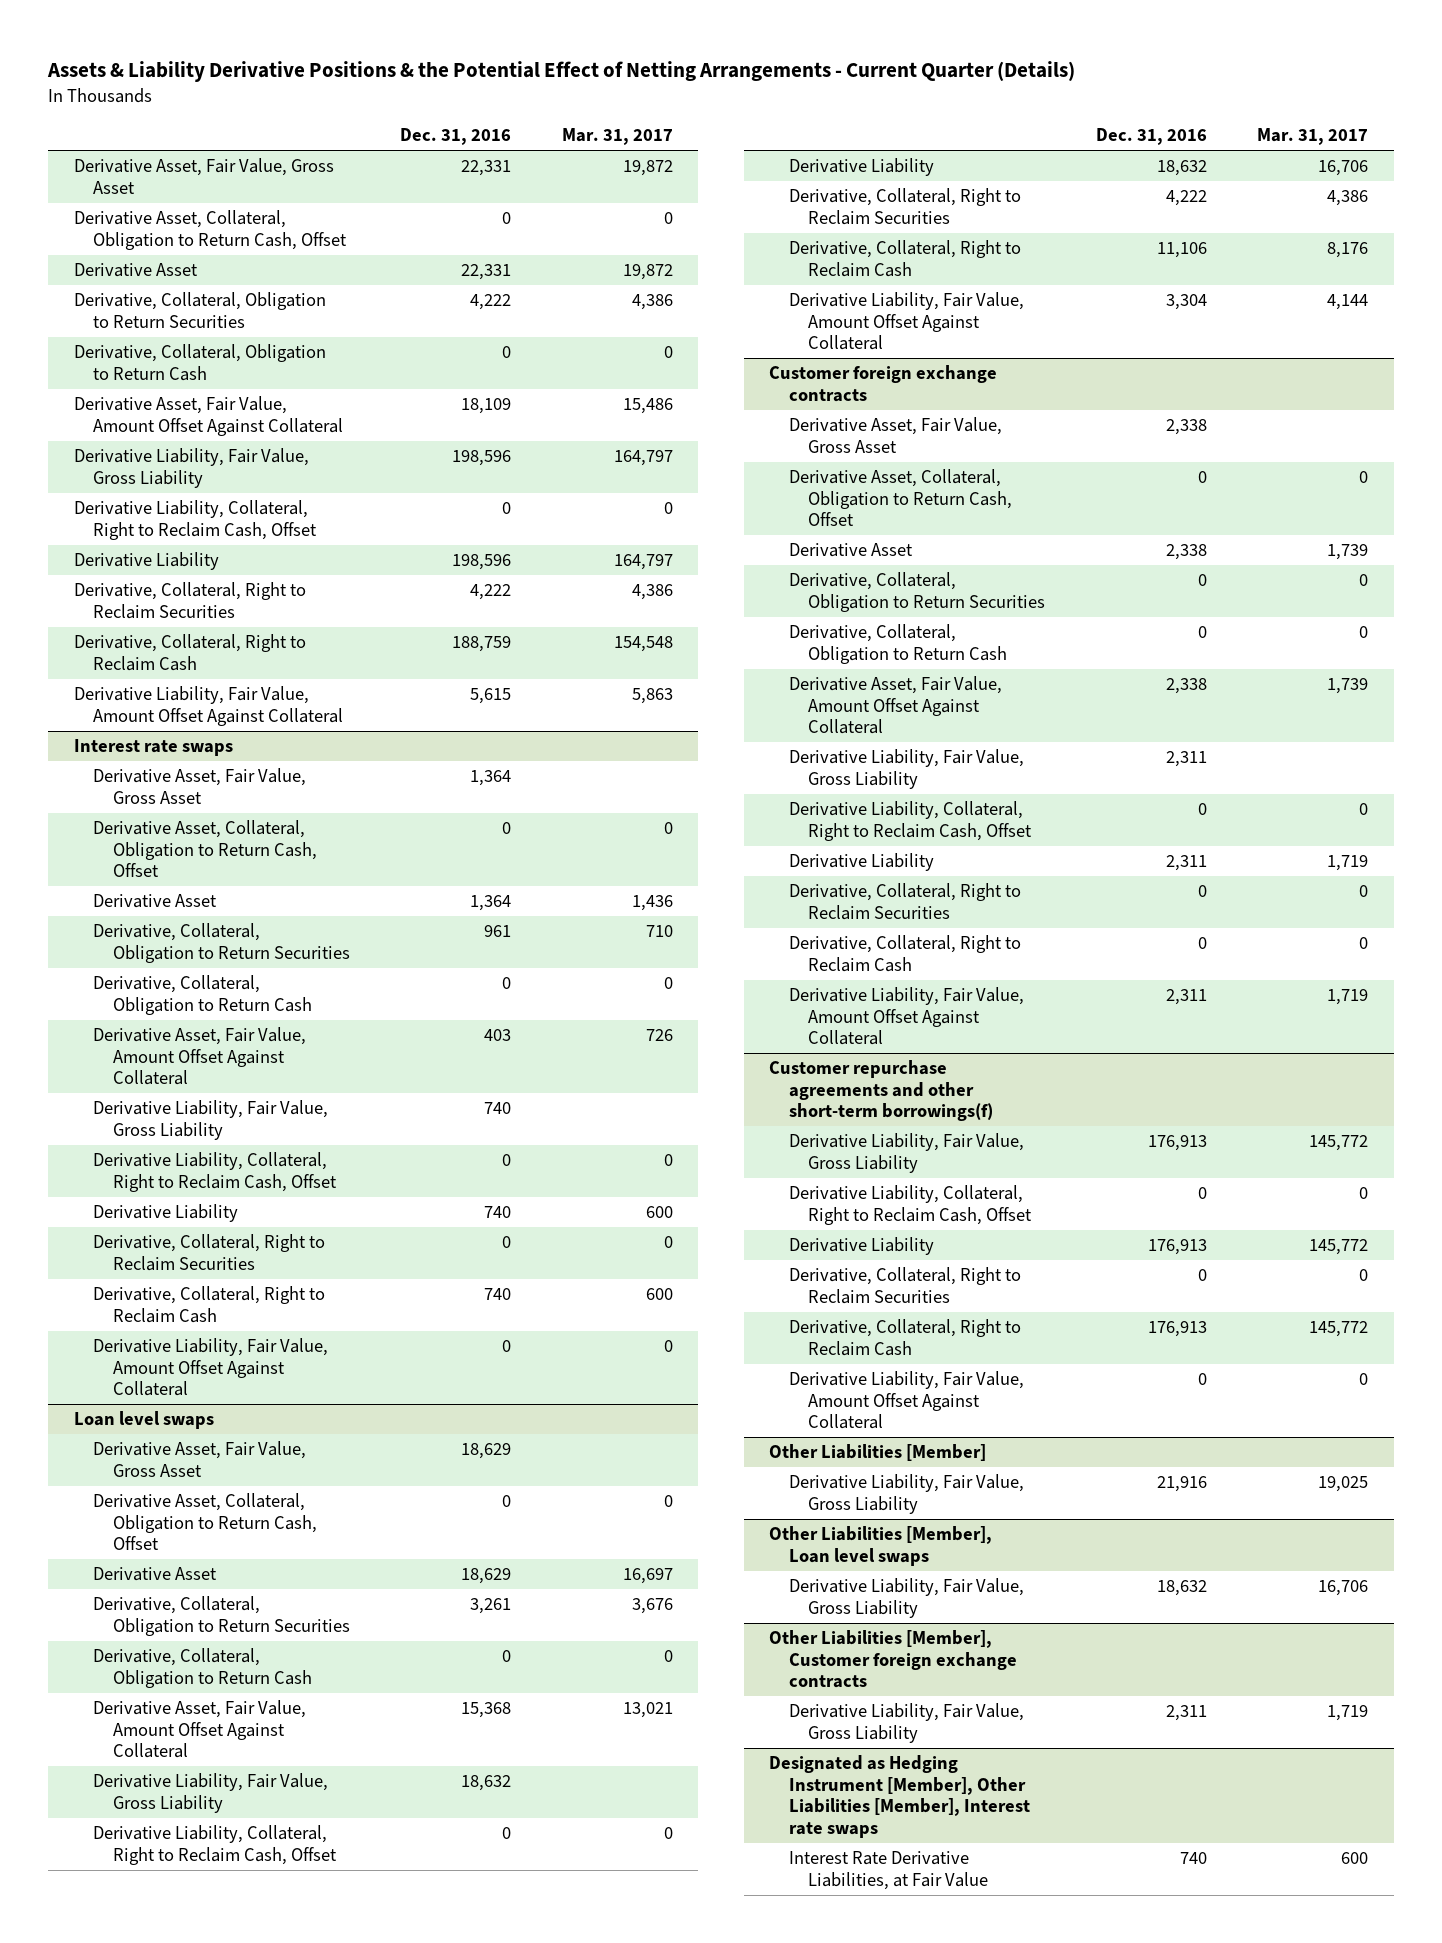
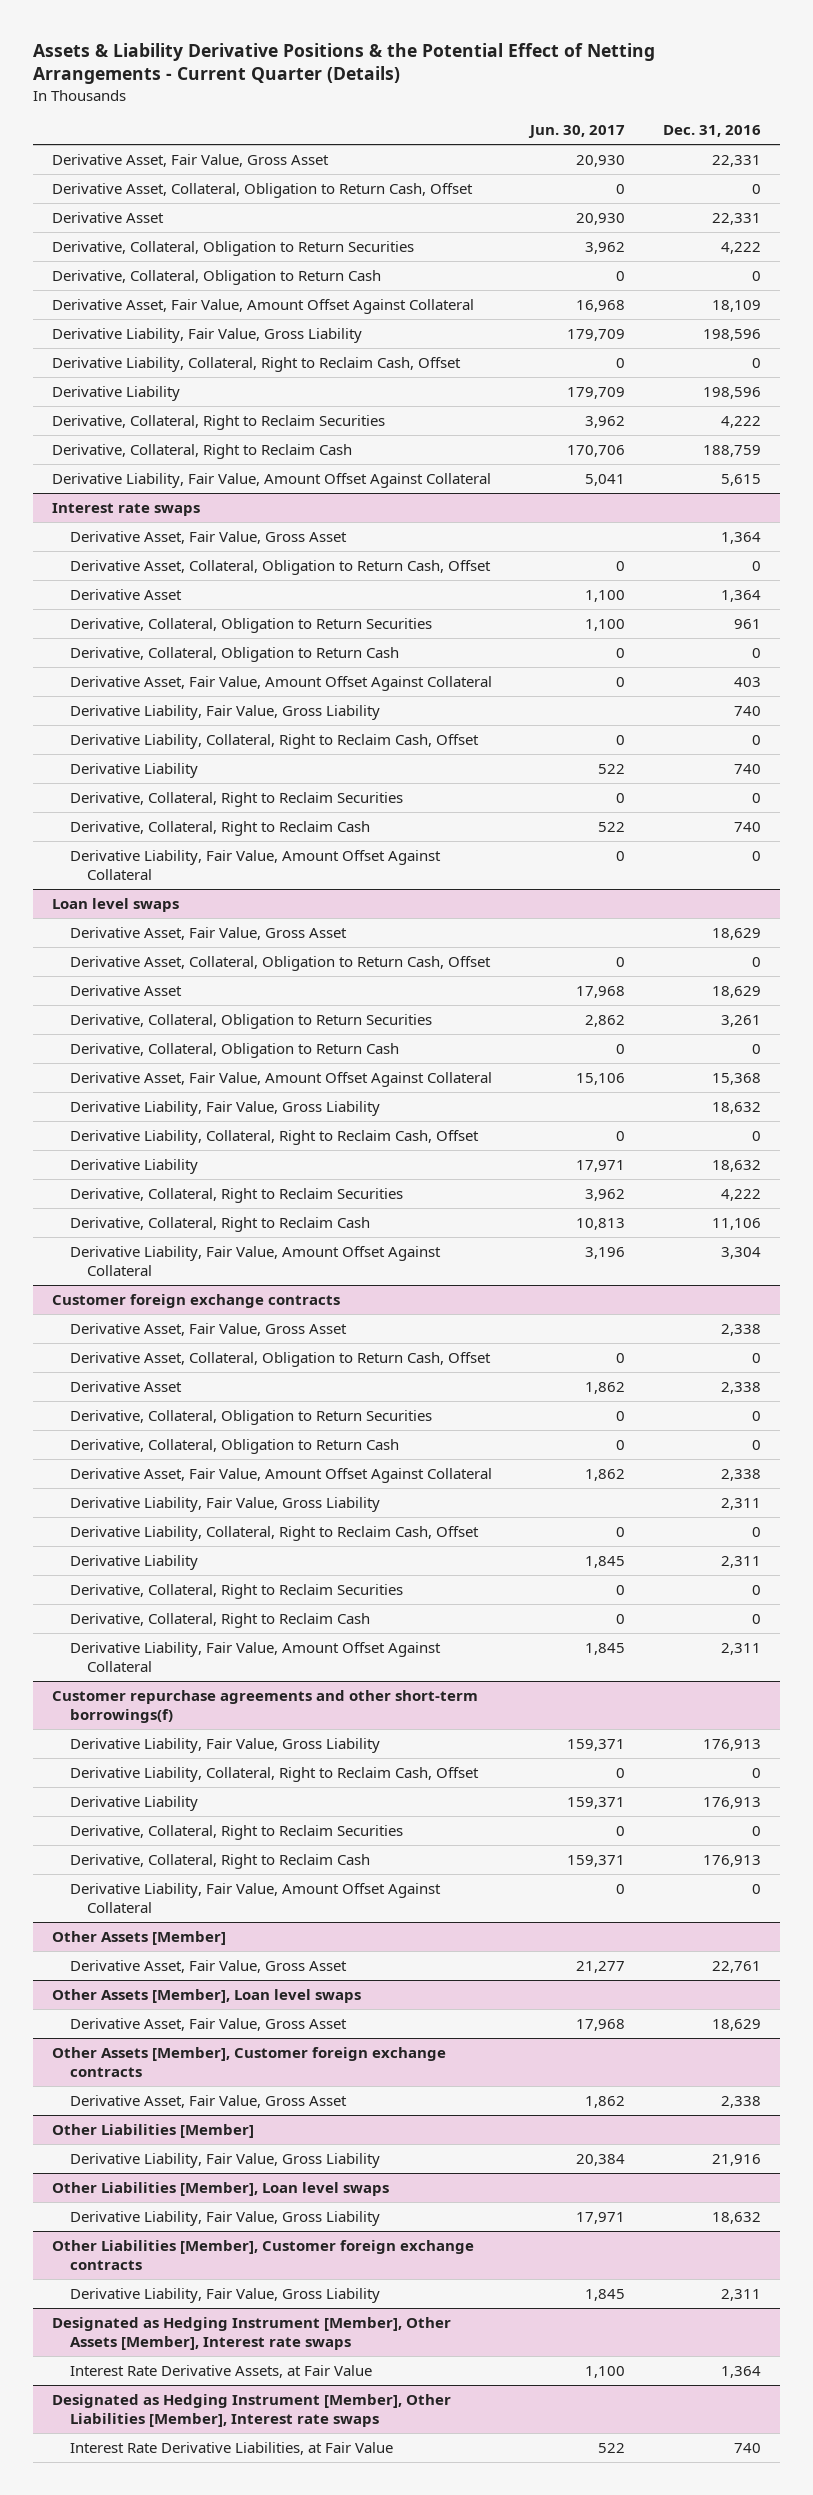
[561,128,673,146] Mar. 31, 2017 -> none
none -> [527,125,625,139] Jun. 30, 2017
none -> [52,1930,227,1945] Other Assets [Member]
none -> [69,1959,347,1973] Derivative Asset, Fair Value, Gross Asset
none -> [52,1988,362,2003] Other Assets [Member], Loan level swaps
none -> [69,2017,347,2031] Derivative Asset, Fair Value, Gross Asset
none -> [52,2046,447,2078] Other Assets [Member], Customer foreign exchange contracts
none -> [69,2094,347,2108] Derivative Asset, Fair Value, Gross Asset
none -> [52,2316,452,2351] Designated as Hedging Instrument [Member], Other Assets [Member], Interest rate swaps
none -> [69,2364,372,2378] Interest Rate Derivative Assets, at Fair Value

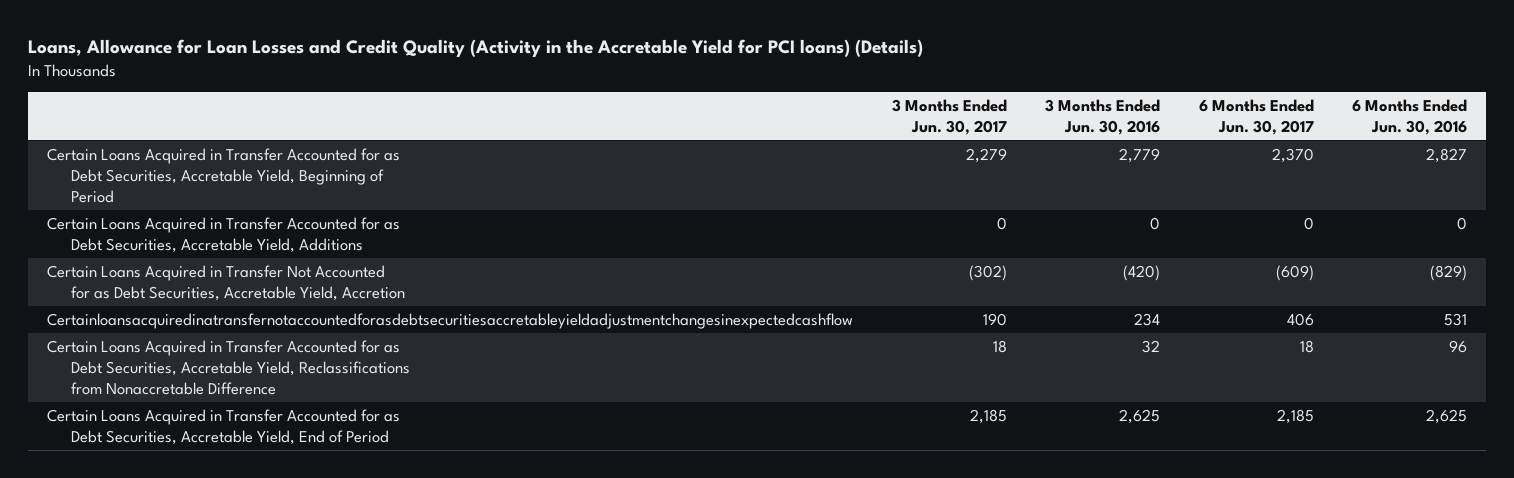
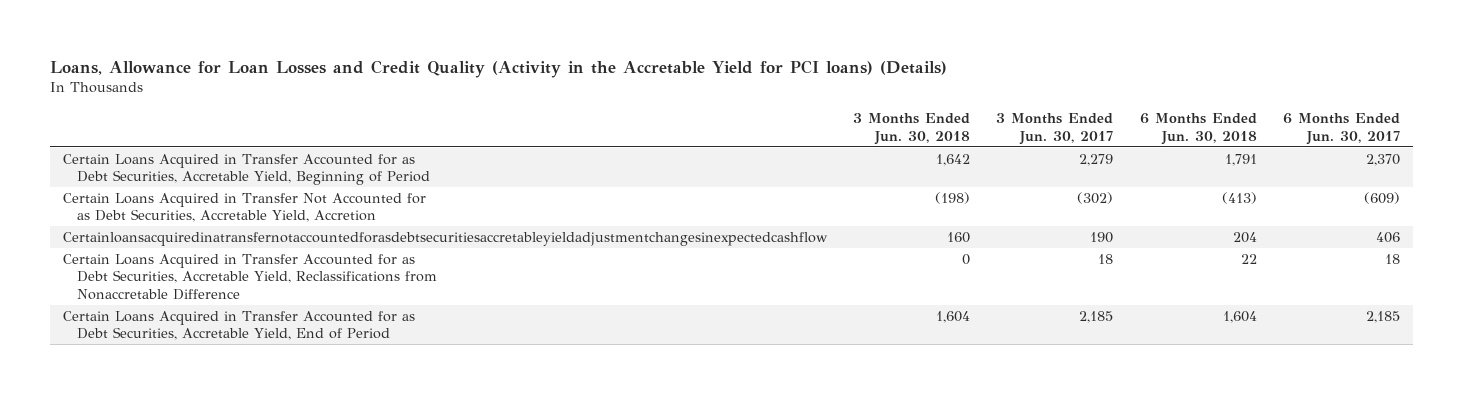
[1045,98,1161,135] 3 Months Ended Jun. 30, 2016 -> none
[1352,98,1468,135] 6 Months Ended Jun. 30, 2016 -> none
none -> [853,113,971,145] 3 Months Ended Jun. 30, 2018
none -> [1139,113,1257,145] 6 Months Ended Jun. 30, 2018
[47,216,401,253] Certain Loans Acquired in Transfer Accounted for as Debt Securities, Accretable Yield, Additions -> none

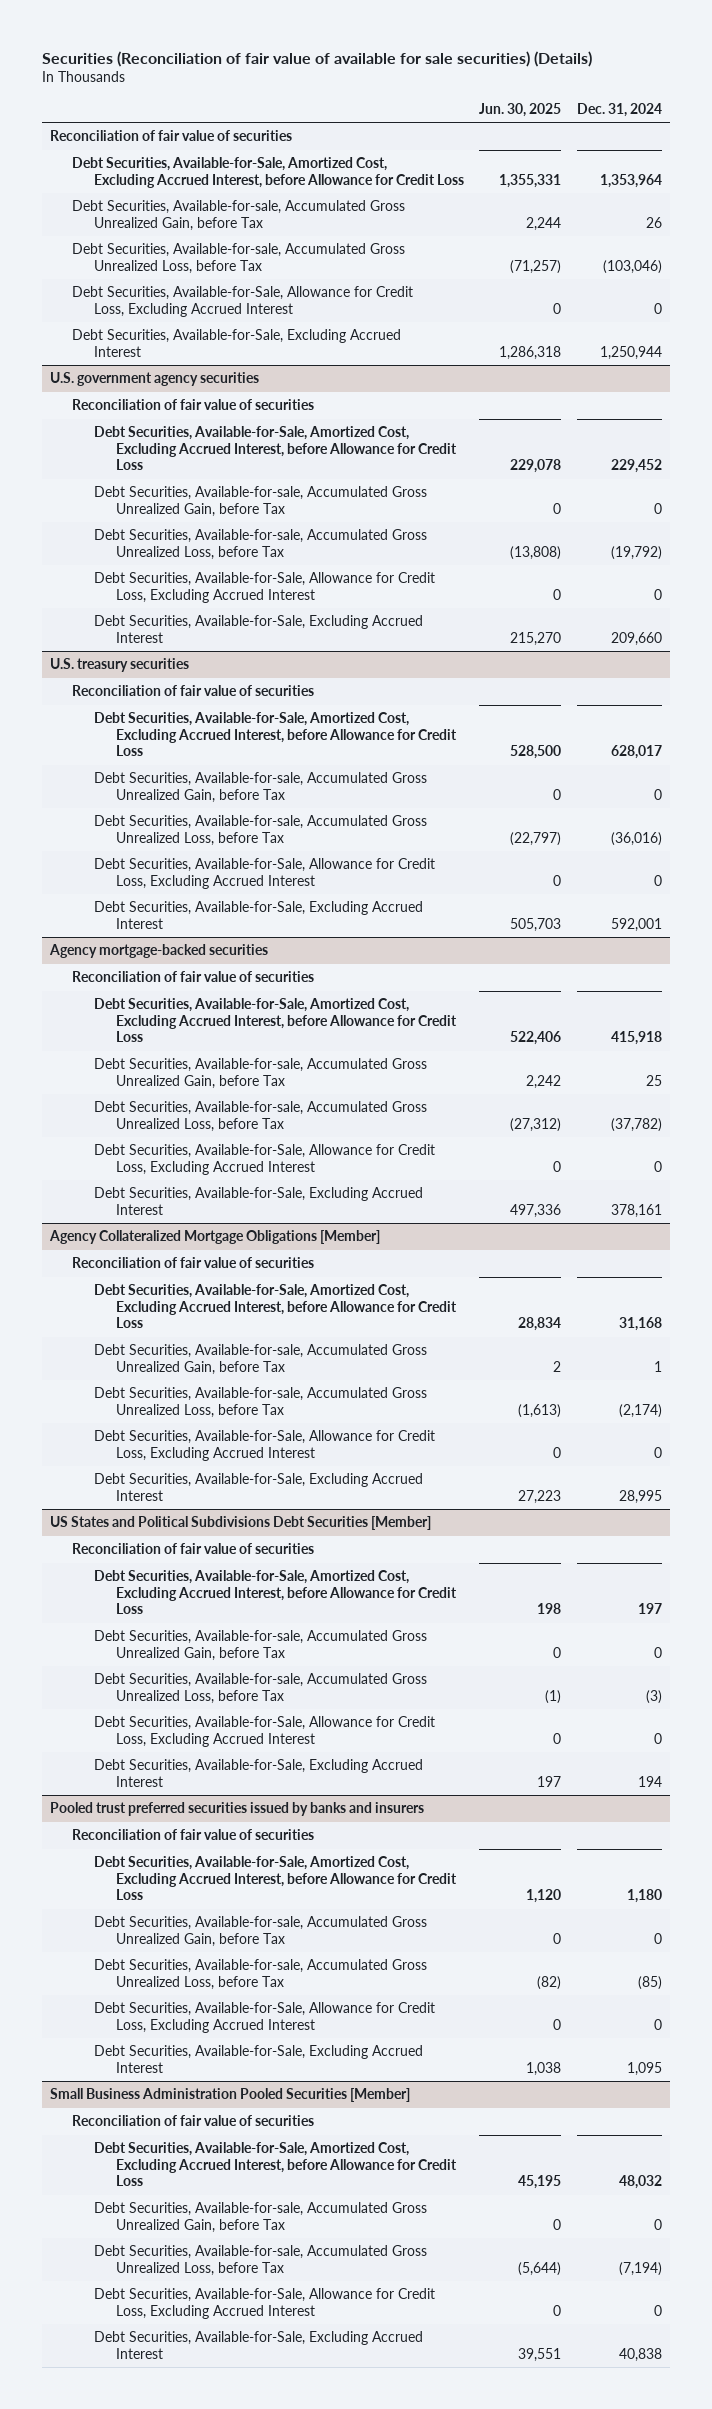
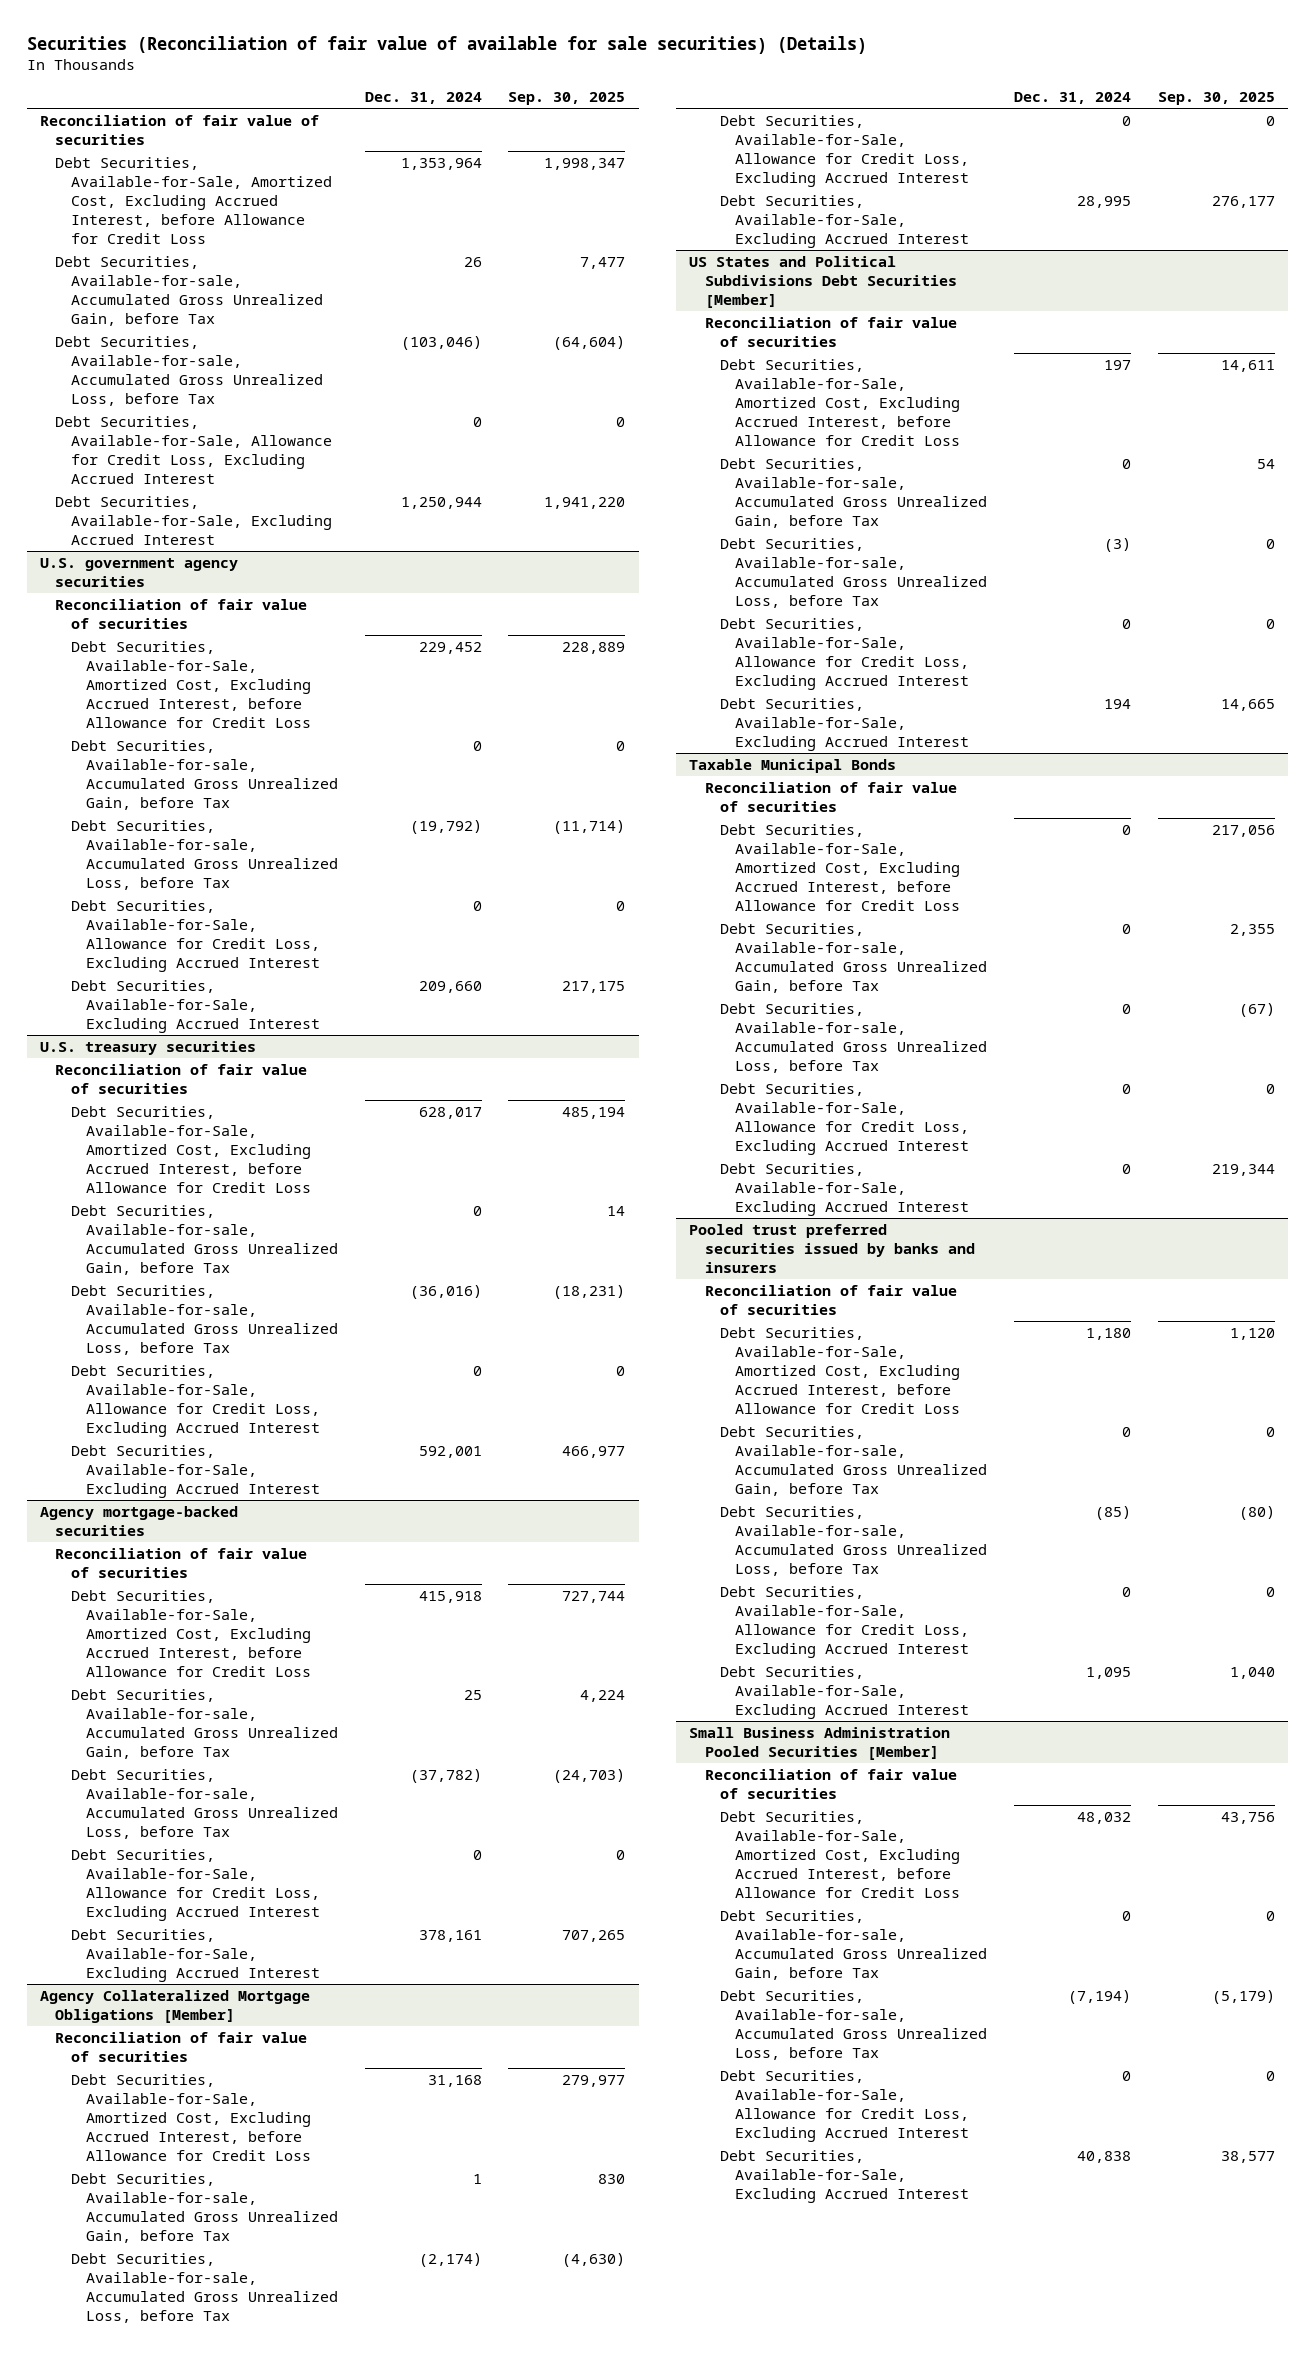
[479,102,562,117] Jun. 30, 2025 -> none
none -> [508,91,626,105] Sep. 30, 2025
none -> [689,758,897,773] Taxable Municipal Bonds
none -> [704,781,957,812] Reconciliation of fair value of securities
none -> [720,823,961,911] Debt Securities, Available-for-Sale, Amortized Cost, Excluding Accrued Interest, before Allowance for Credit Loss
none -> [720,922,988,993] Debt Securities, Available-for-sale, Accumulated Gross Unrealized Gain, before Tax
none -> [720,1002,988,1073] Debt Securities, Available-for-sale, Accumulated Gross Unrealized Loss, before Tax
none -> [720,1082,970,1155] Debt Securities, Available-for-Sale, Allowance for Credit Loss, Excluding Accrued Interest
none -> [720,1162,970,1216] Debt Securities, Available-for-Sale, Excluding Accrued Interest

